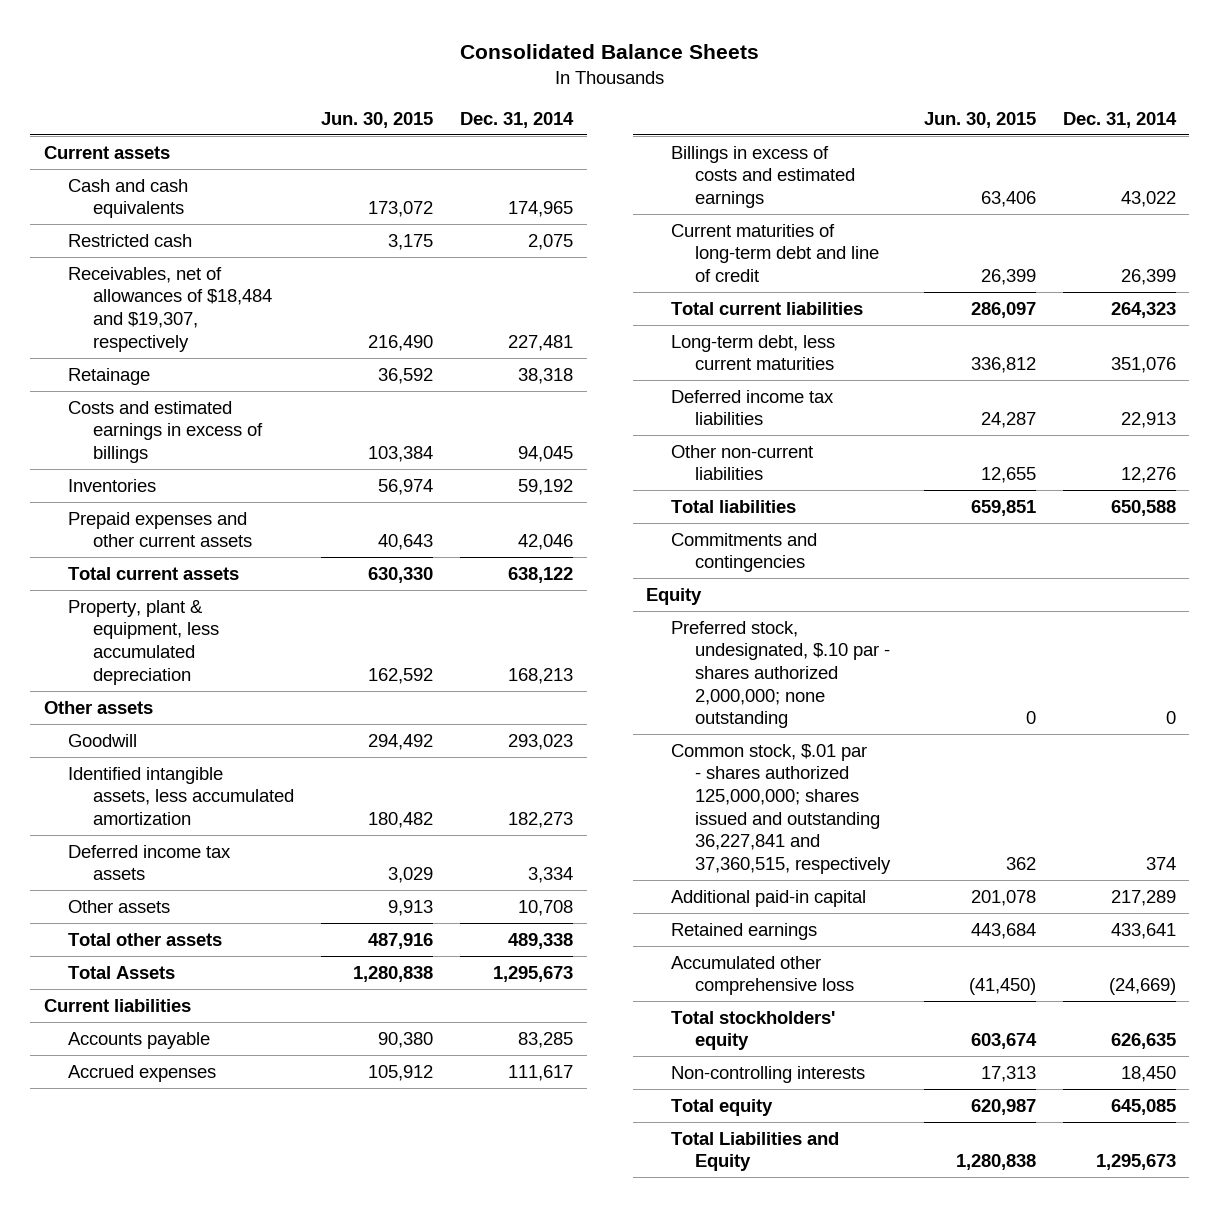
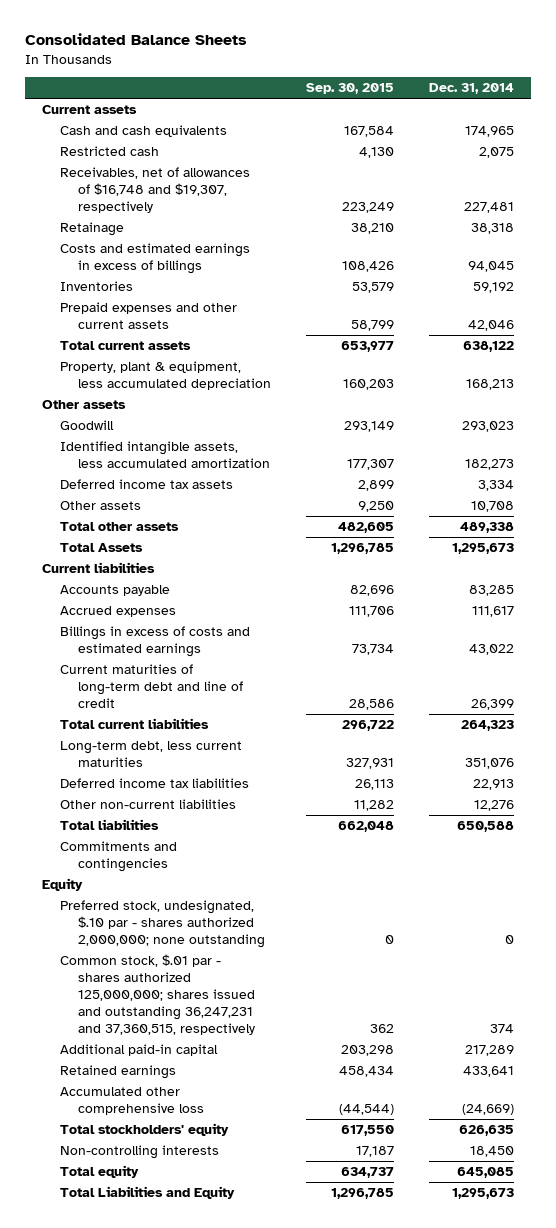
[321,111,434,128] Jun. 30, 2015 -> none
none -> [306,83,395,95] Sep. 30, 2015
[68,266,272,352] Receivables, net of allowances of $18,484 and $19,307, respectively -> [60,167,251,214] Receivables, net of allowances of $16,748 and $19,307, respectively
[670,743,892,874] Common stock, $.01 par - shares authorized 125,000,000; shares issued and outstanding 36,227,841 and 37,360,515, respectively -> [60,954,256,1036] Common stock, $.01 par - shares authorized 125,000,000; shares issued and outstanding 36,247,231 and 37,360,515, respectively

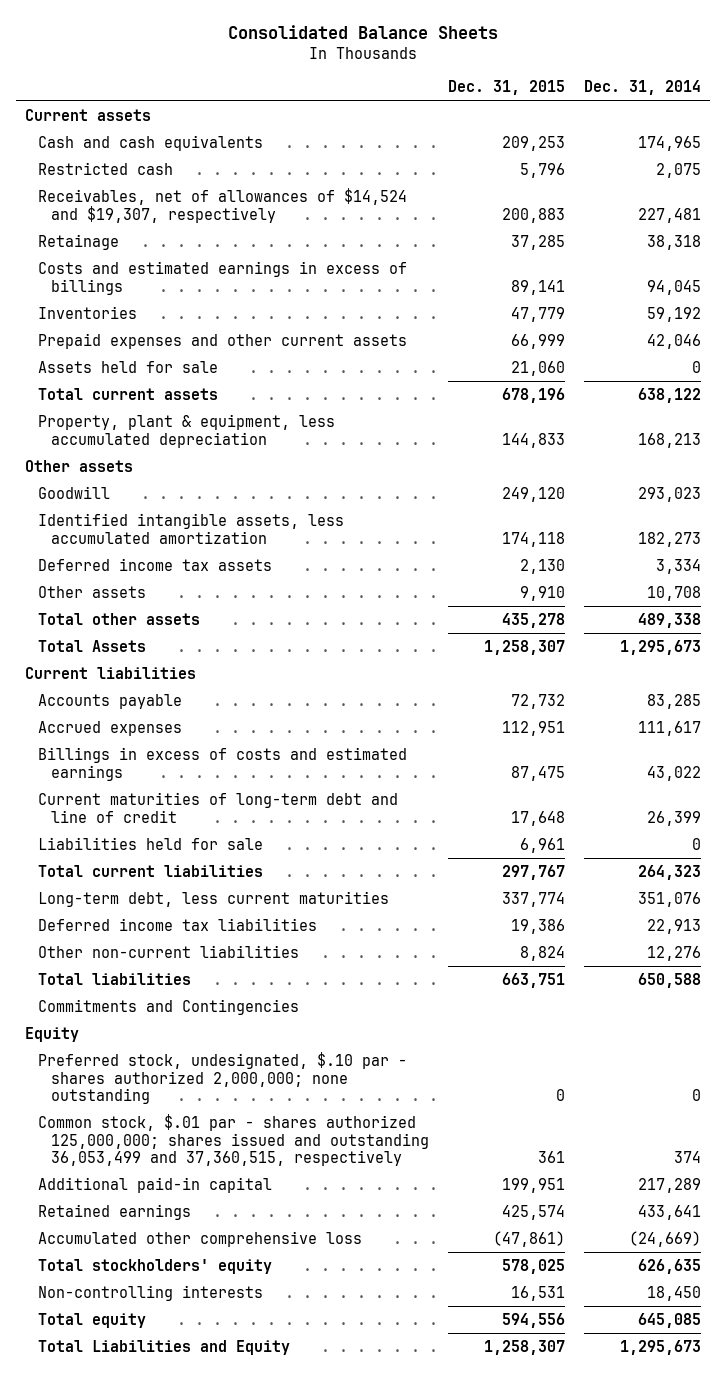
[306,83,395,95] Sep. 30, 2015 -> none
none -> [447,80,565,96] Dec. 31, 2015
[60,167,251,214] Receivables, net of allowances of $16,748 and $19,307, respectively -> [37,188,407,223] Receivables, net of allowances of $14,524 and $19,307, respectively
none -> [37,361,218,374] Assets held for sale
none -> [37,837,263,851] Liabilities held for sale
[60,841,178,873] Commitments and contingencies -> [37,999,299,1016] Commitments and Contingencies
[60,954,256,1036] Common stock, $.01 par - shares authorized 125,000,000; shares issued and outstanding 36,247,231 and 37,360,515, respectively -> [37,1114,429,1167] Common stock, $.01 par - shares authorized 125,000,000; shares issued and outstanding 36,053,499 and 37,360,515, respectively

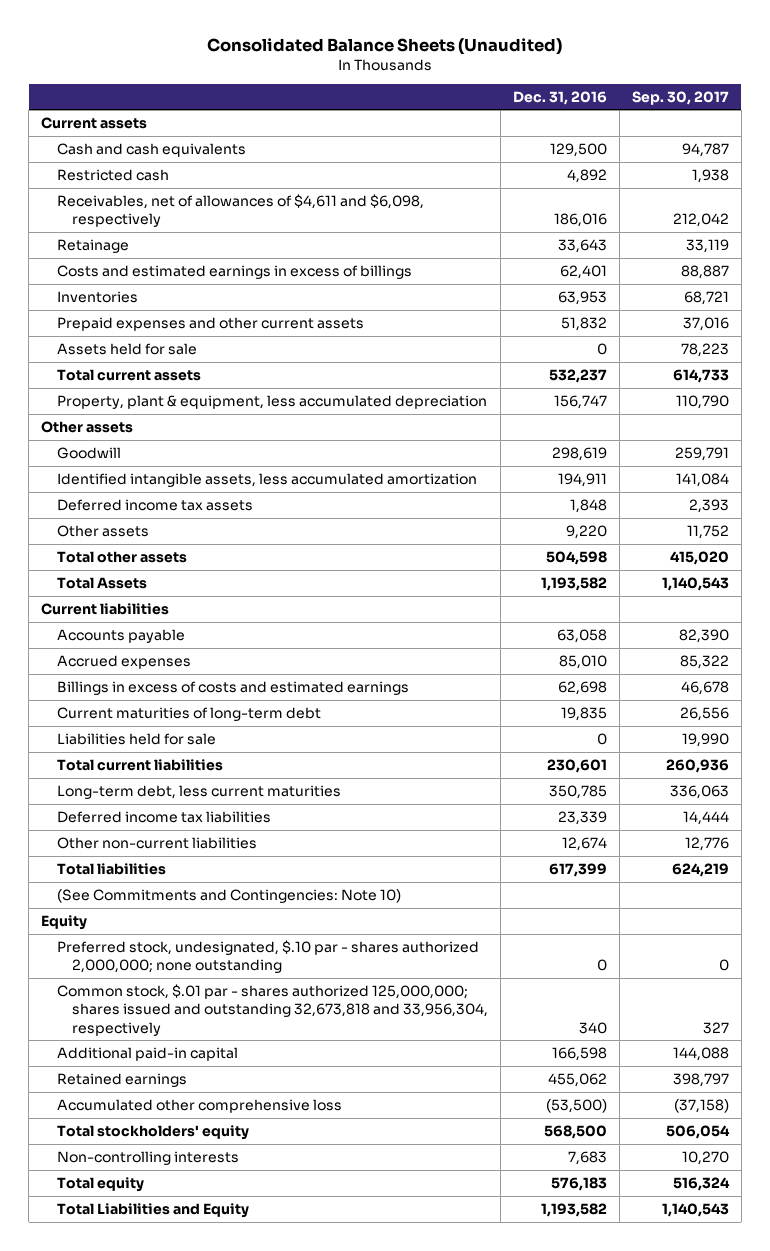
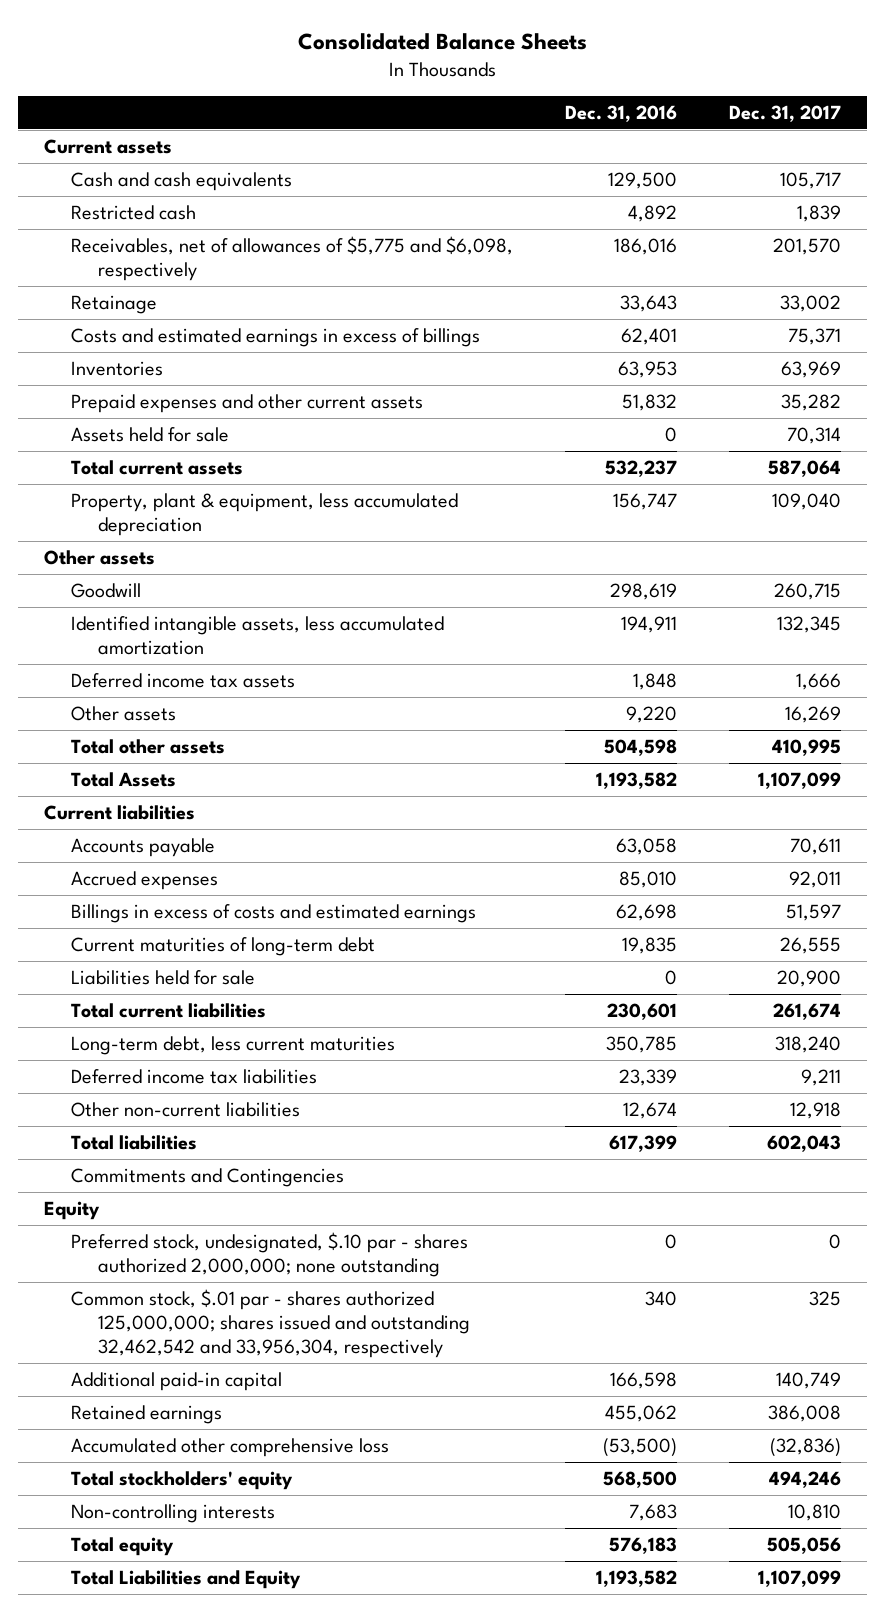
[206,37,562,55] Consolidated Balance Sheets (Unaudited) -> [297,33,587,51] Consolidated Balance Sheets
[632,90,730,105] Sep. 30, 2017 -> none
none -> [728,105,841,123] Dec. 31, 2017
[56,193,424,228] Receivables, net of allowances of $4,611 and $6,098, respectively -> [71,236,514,281] Receivables, net of allowances of $5,775 and $6,098, respectively
[56,888,401,903] (See Commitments and Contingencies: Note 10) -> [71,1168,345,1188] Commitments and Contingencies
[56,983,489,1036] Common stock, $.01 par - shares authorized 125,000,000; shares issued and outstanding 32,673,818 and 33,956,304, respectively -> [71,1289,471,1358] Common stock, $.01 par - shares authorized 125,000,000; shares issued and outstanding 32,462,542 and 33,956,304, respectively

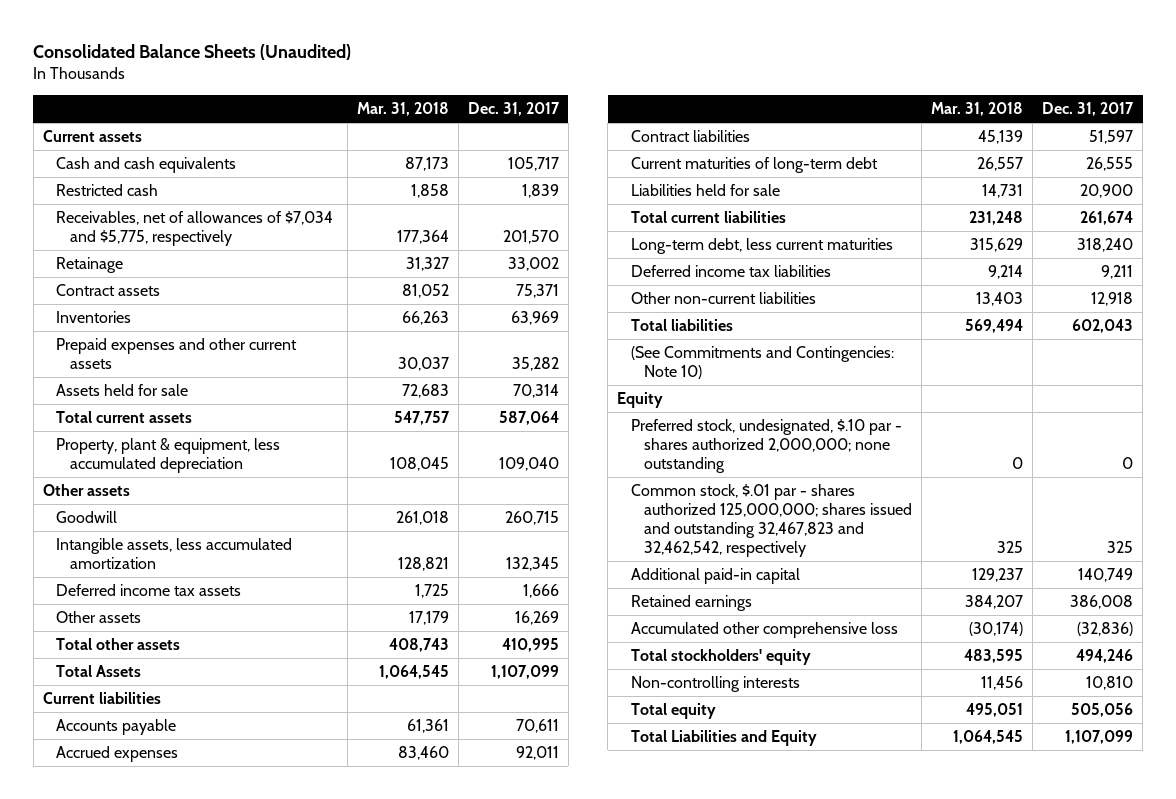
[297,33,587,51] Consolidated Balance Sheets -> [33,43,352,60] Consolidated Balance Sheets (Unaudited)
[565,105,678,123] Dec. 31, 2016 -> none
none -> [356,102,449,117] Mar. 31, 2018
[71,236,514,281] Receivables, net of allowances of $5,775 and $6,098, respectively -> [56,211,334,247] Receivables, net of allowances of $7,034 and $5,775, respectively
[71,328,481,348] Costs and estimated earnings in excess of billings -> [56,284,161,297] Contract assets
[71,616,445,655] Identified intangible assets, less accumulated amortization -> [56,538,293,570] Intangible assets, less accumulated amortization
[71,904,477,924] Billings in excess of costs and estimated earnings -> [630,130,750,143] Contract liabilities
[71,1168,345,1188] Commitments and Contingencies -> [630,346,894,380] (See Commitments and Contingencies: Note 10)
[71,1289,471,1358] Common stock, $.01 par - shares authorized 125,000,000; shares issued and outstanding 32,462,542 and 33,956,304, respectively -> [630,484,913,557] Common stock, $.01 par - shares authorized 125,000,000; shares issued and outstanding 32,467,823 and 32,462,542, respectively

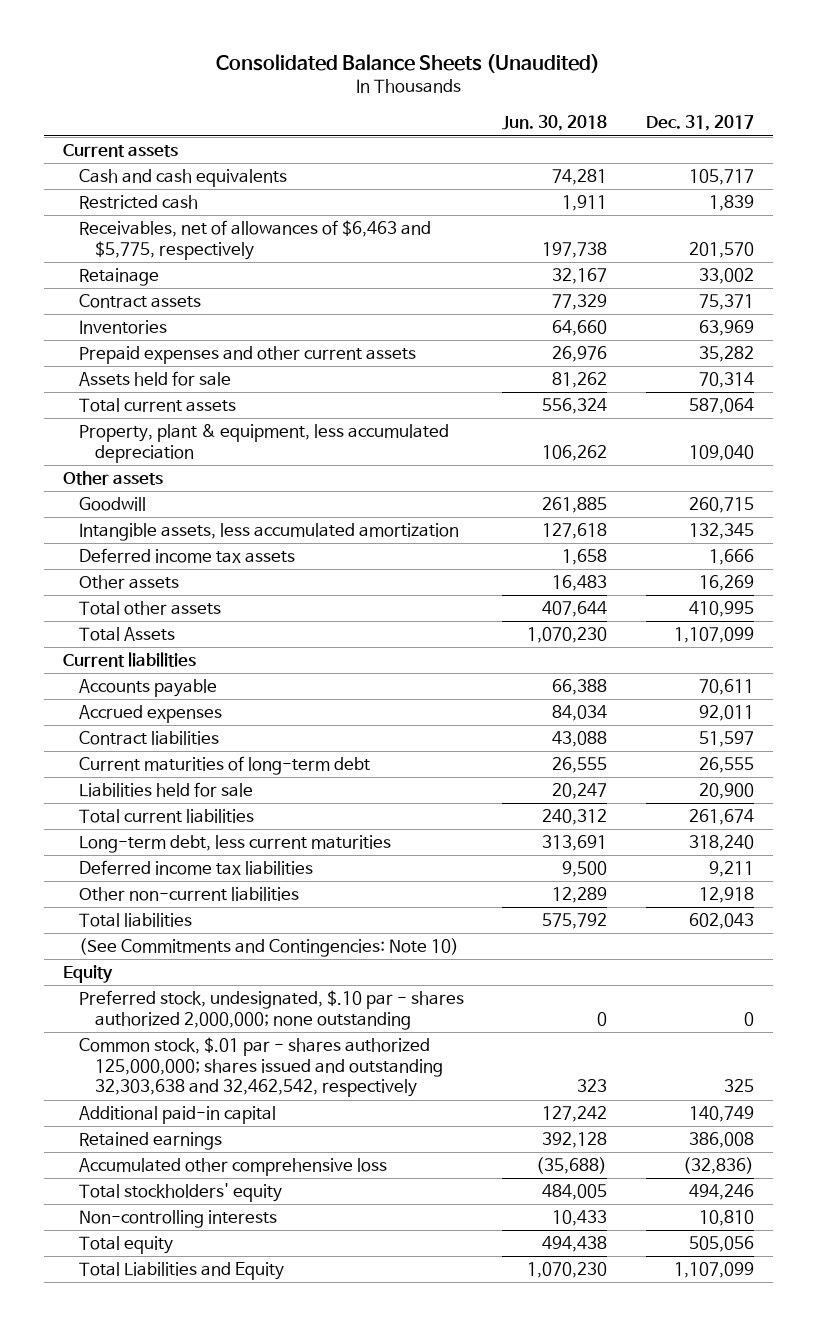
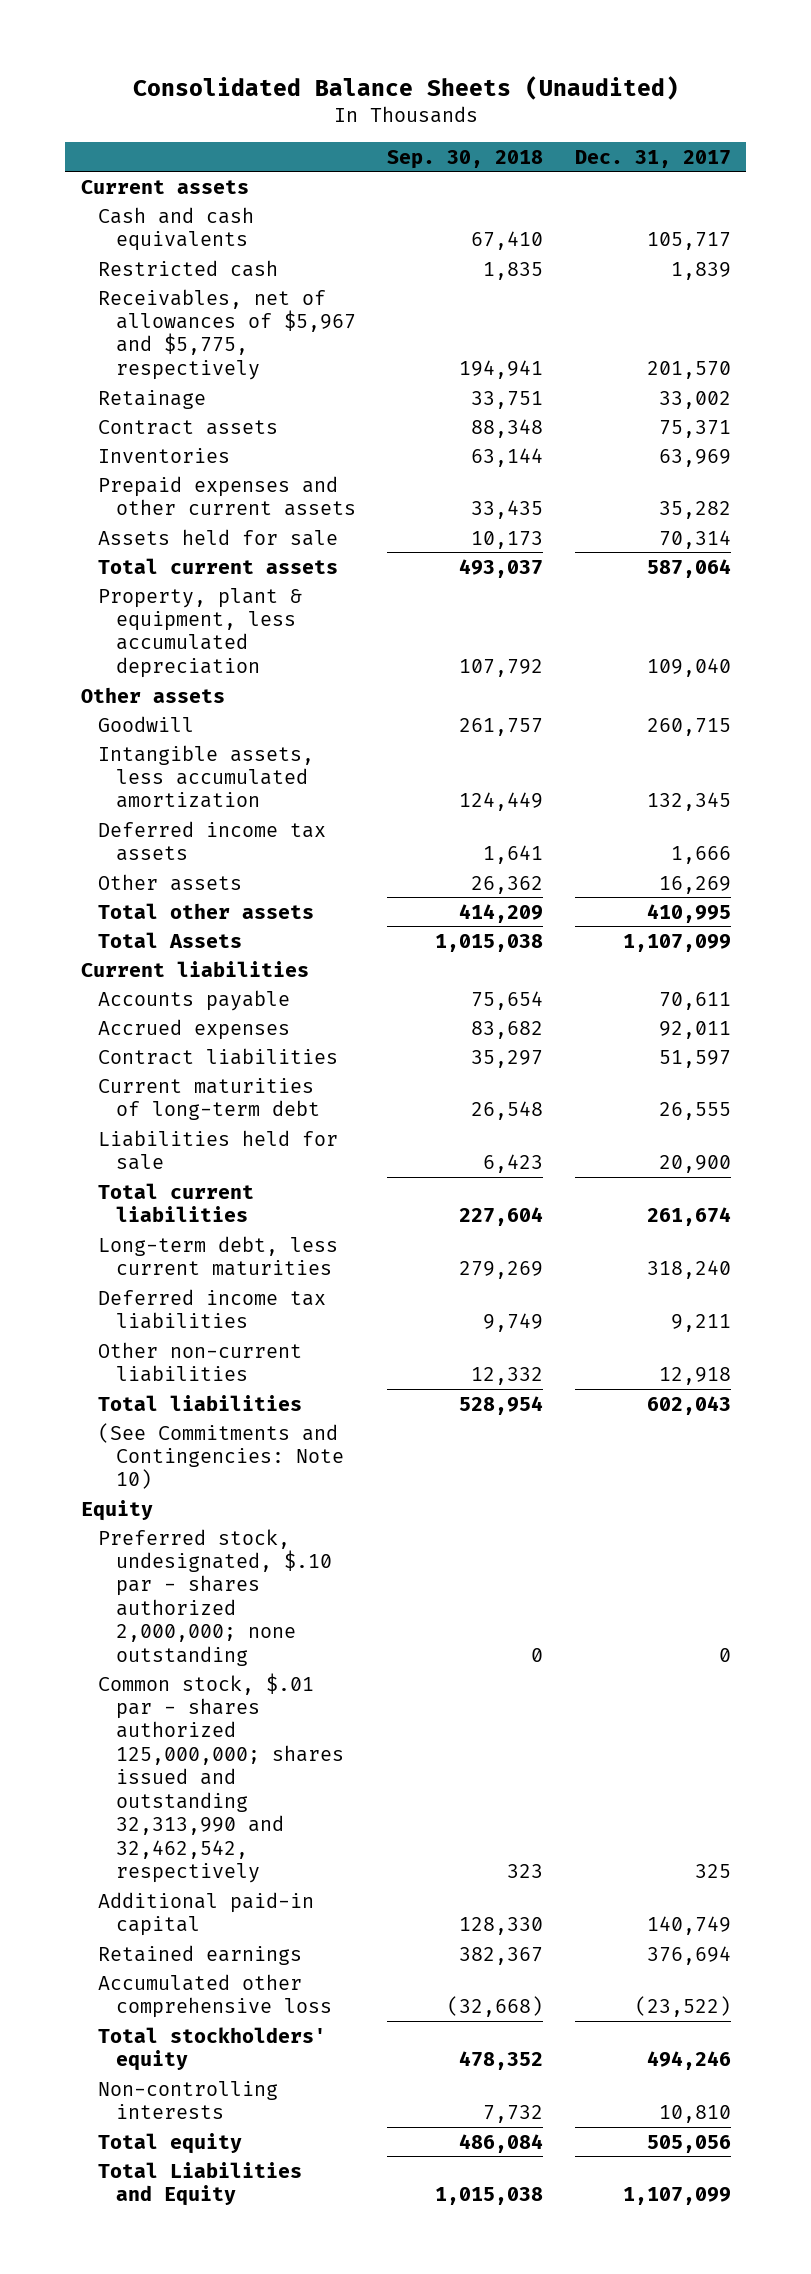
[502,115,608,132] Jun. 30, 2018 -> none
none -> [387,149,544,169] Sep. 30, 2018
[78,220,431,260] Receivables, net of allowances of $6,463 and $5,775, respectively -> [98,288,357,380] Receivables, net of allowances of $5,967 and $5,775, respectively
[78,1037,443,1098] Common stock, $.01 par - shares authorized 125,000,000; shares issued and outstanding 32,303,638 and 32,462,542, respectively -> [98,1672,345,1883] Common stock, $.01 par - shares authorized 125,000,000; shares issued and outstanding 32,313,990 and 32,462,542, respectively
[688,1132,754,1149] 386,008 -> [646,1945,731,1965] 376,694
[682,1157,754,1175] (32,836) -> [634,1995,731,2017] (23,522)

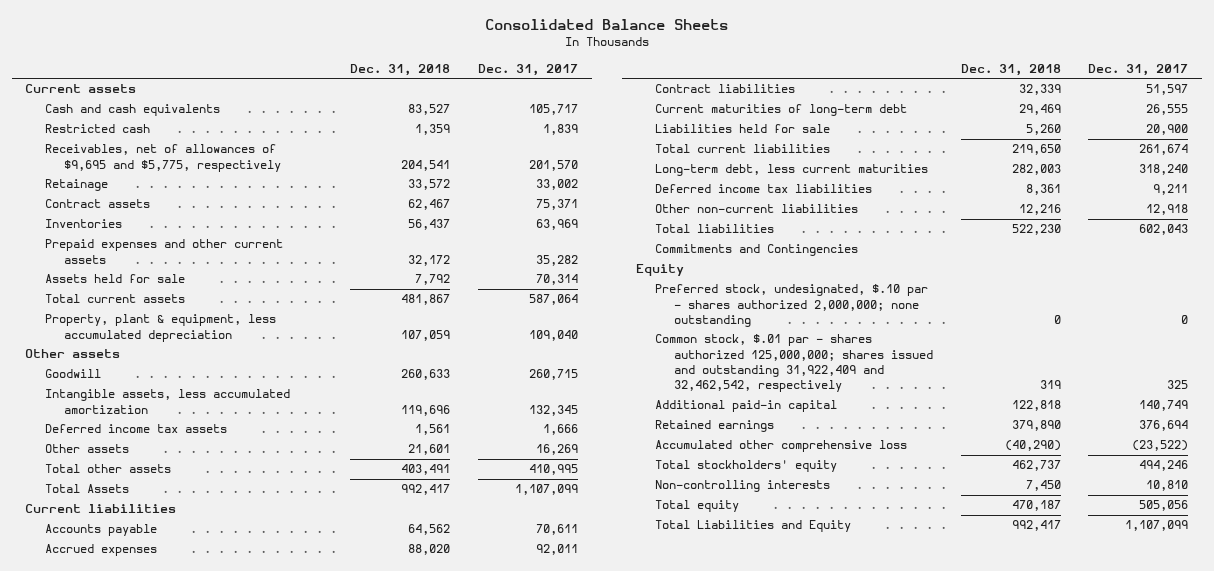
[132,75,679,100] Consolidated Balance Sheets (Unaudited) -> [484,19,728,31] Consolidated Balance Sheets
[387,149,544,169] Sep. 30, 2018 -> none
none -> [350,63,451,76] Dec. 31, 2018
[98,288,357,380] Receivables, net of allowances of $5,967 and $5,775, respectively -> [44,144,281,172] Receivables, net of allowances of $9,695 and $5,775, respectively
[98,1422,345,1490] (See Commitments and Contingencies: Note 10) -> [654,244,858,257] Commitments and Contingencies
[98,1672,345,1883] Common stock, $.01 par - shares authorized 125,000,000; shares issued and outstanding 32,313,990 and 32,462,542, respectively -> [654,334,933,393] Common stock, $.01 par - shares authorized 125,000,000; shares issued and outstanding 31,922,409 and 32,462,542, respectively

